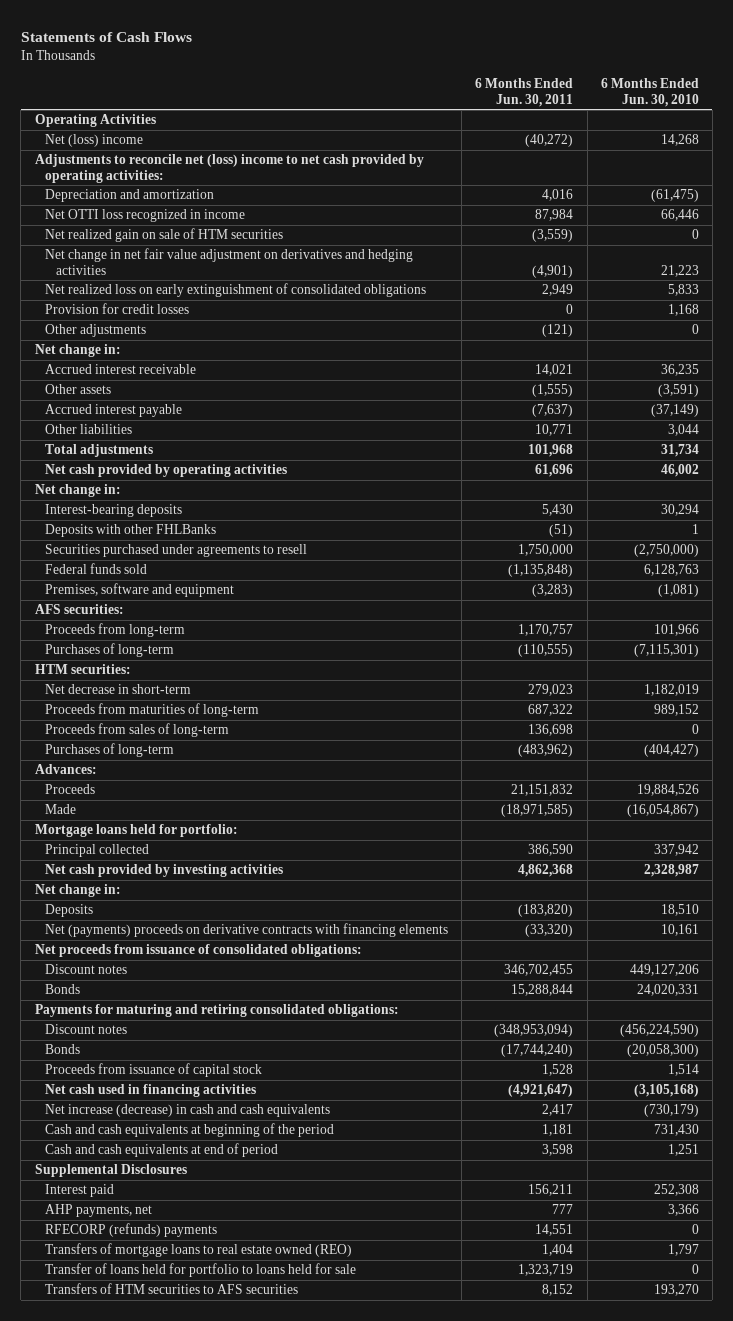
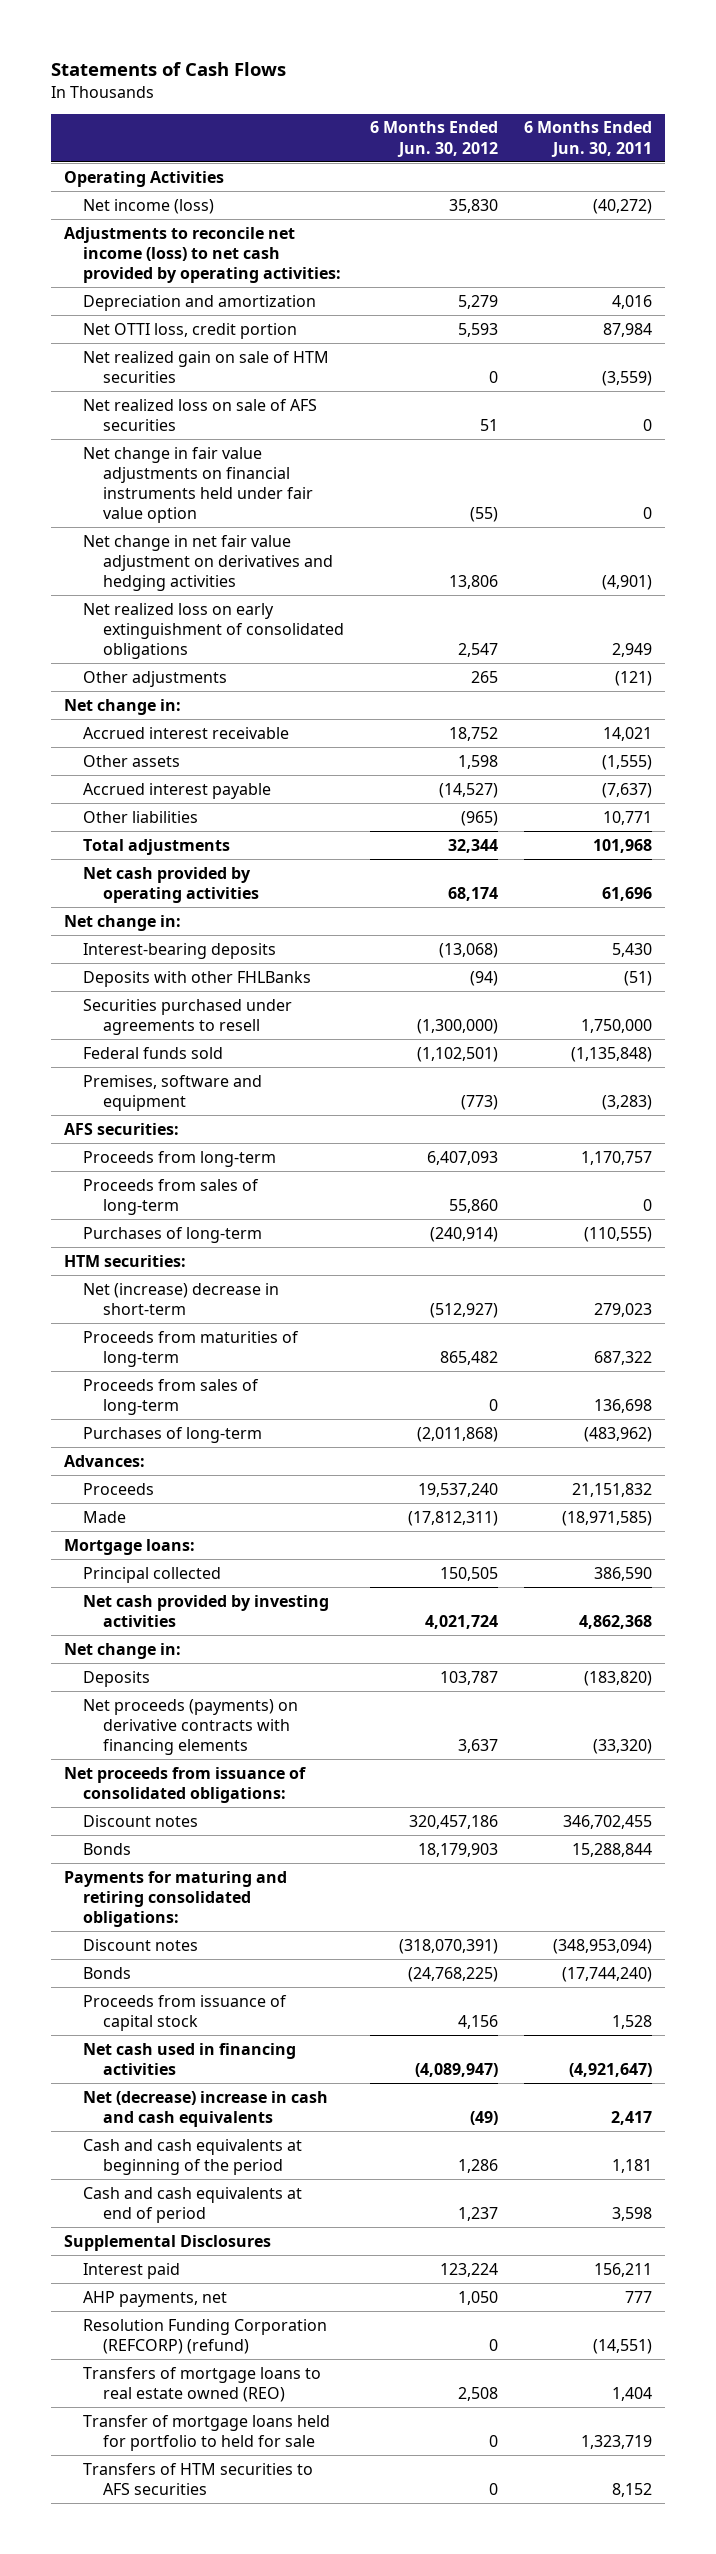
[600,78,699,108] 6 Months Ended Jun. 30, 2010 -> none
none -> [369,121,498,157] 6 Months Ended Jun. 30, 2012
[45,134,144,148] Net (loss) income -> [83,198,215,214] Net income (loss)
[34,154,424,183] Adjustments to reconcile net (loss) income to net cash provided by operating activities: -> [63,226,342,283] Adjustments to reconcile net income (loss) to net cash provided by operating activities:
[45,209,246,223] Net OTTI loss recognized in income -> [83,322,298,339] Net OTTI loss, credit portion
none -> [83,398,318,431] Net realized loss on sale of AFS securities
none -> [83,446,313,524] Net change in fair value adjustments on financial instruments held under fair value option
[45,303,190,315] Provision for credit losses -> none
none -> [83,1178,260,1215] Proceeds from sales of long-term
[45,684,192,695] Net decrease in short-term -> [83,1282,280,1315] Net (increase) decrease in short-term
[34,824,238,838] Mortgage loans held for portfolio: -> [63,1538,195,1555] Mortgage loans:
[45,923,449,938] Net (payments) proceeds on derivative contracts with financing elements -> [83,1698,299,1755] Net proceeds (payments) on derivative contracts with financing elements
[45,1104,331,1118] Net increase (decrease) in cash and cash equivalents -> [83,2090,329,2127] Net (decrease) increase in cash and cash equivalents
[45,1223,218,1238] RFECORP (refunds) payments -> none
none -> [83,2318,328,2354] Resolution Funding Corporation (REFCORP) (refund)
[45,1263,357,1278] Transfer of loans held for portfolio to loans held for sale -> [83,2414,331,2451] Transfer of mortgage loans held for portfolio to held for sale

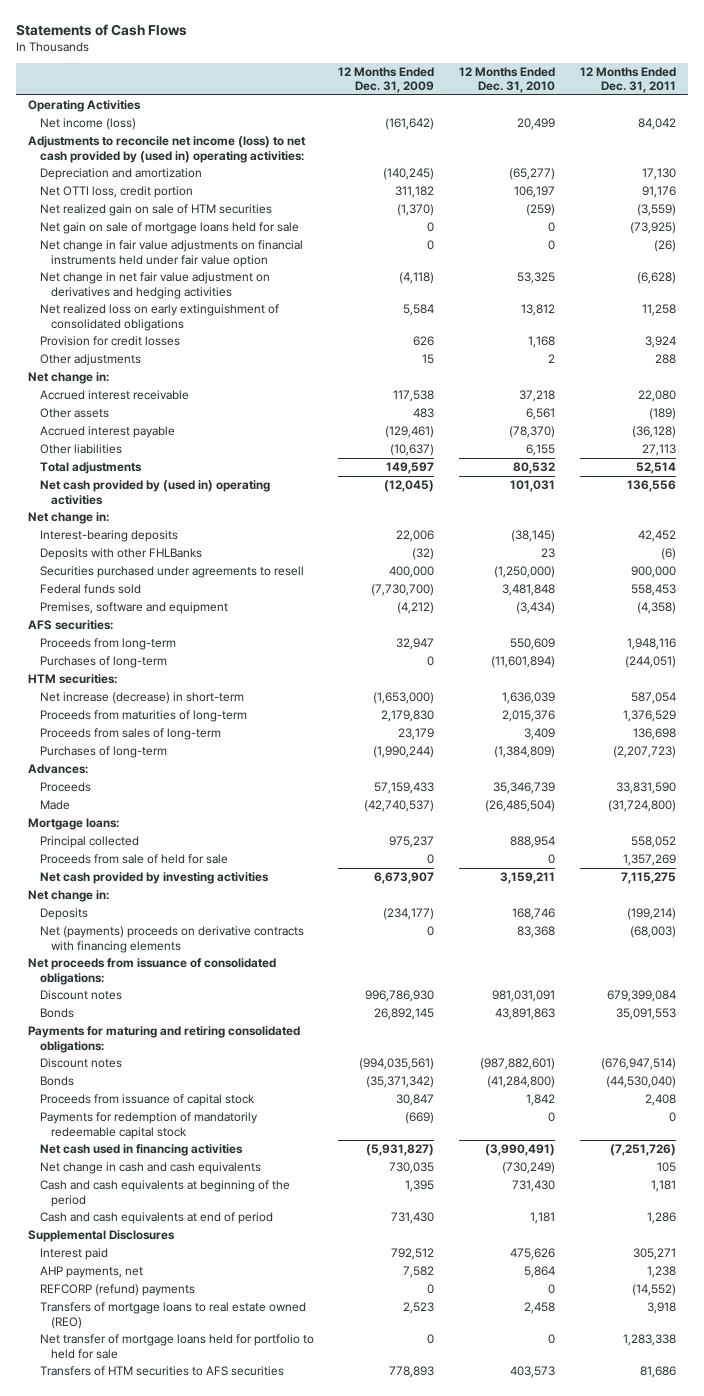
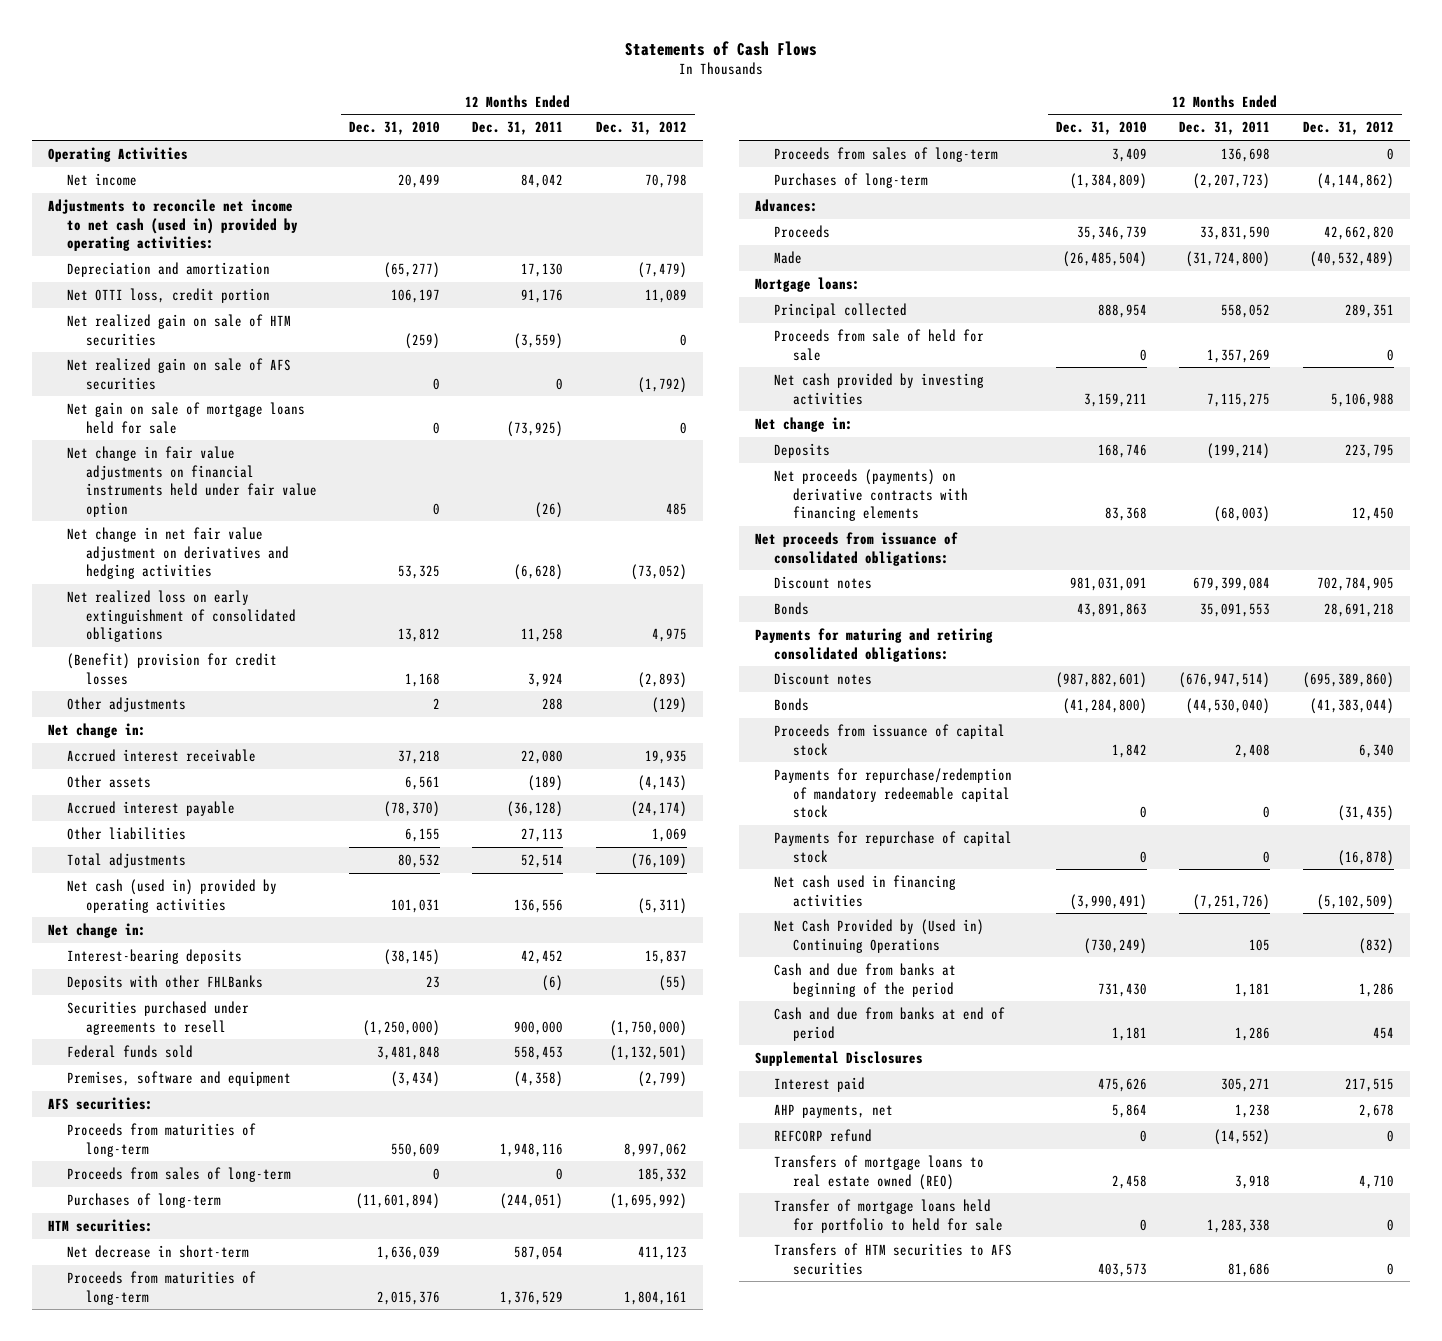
[338,66,435,94] 12 Months Ended Dec. 31, 2009 -> none
none -> [595,121,687,136] Dec. 31, 2012
[39,118,136,131] Net income (loss) -> [66,172,137,186] Net income
[28,136,307,163] Adjustments to reconcile net income (loss) to net cash provided by (used in) operating activities: -> [48,198,298,252] Adjustments to reconcile net income to net cash (used in) provided by operating activities:
none -> [66,357,291,390] Net realized gain on sale of AFS securities
[39,336,180,347] Provision for credit losses -> [66,652,277,685] (Benefit) provision for credit losses
[39,480,270,505] Net cash provided by (used in) operating activities -> [66,878,277,913] Net cash (used in) provided by operating activities
[39,638,176,651] Proceeds from long-term -> [66,1122,256,1157] Proceeds from maturities of long-term
none -> [66,1166,291,1182] Proceeds from sales of long-term
[39,692,244,705] Net increase (decrease) in short-term -> [66,1244,249,1258] Net decrease in short-term
[39,926,304,953] Net (payments) proceeds on derivative contracts with financing elements -> [774,468,968,522] Net proceeds (payments) on derivative contracts with financing elements
[39,1112,258,1139] Payments for redemption of mandatorily redeemable capital stock -> [774,767,1013,819] Payments for repurchase/redemption of mandatory redeemable capital stock
none -> [774,830,1013,863] Payments for repurchase of capital stock
[39,1162,261,1175] Net change in cash and cash equivalents -> [774,918,985,953] Net Cash Provided by (Used in) Continuing Operations
[39,1180,290,1207] Cash and cash equivalents at beginning of the period -> [774,962,957,997] Cash and due from banks at beginning of the period
[39,1212,273,1225] Cash and cash equivalents at end of period -> [774,1006,1006,1041] Cash and due from banks at end of period
[39,1284,195,1297] REFCORP (refund) payments -> [774,1128,873,1142] REFCORP refund
[39,1334,314,1359] Net transfer of mortgage loans held for portfolio to held for sale -> [774,1198,1003,1233] Transfer of mortgage loans held for portfolio to held for sale

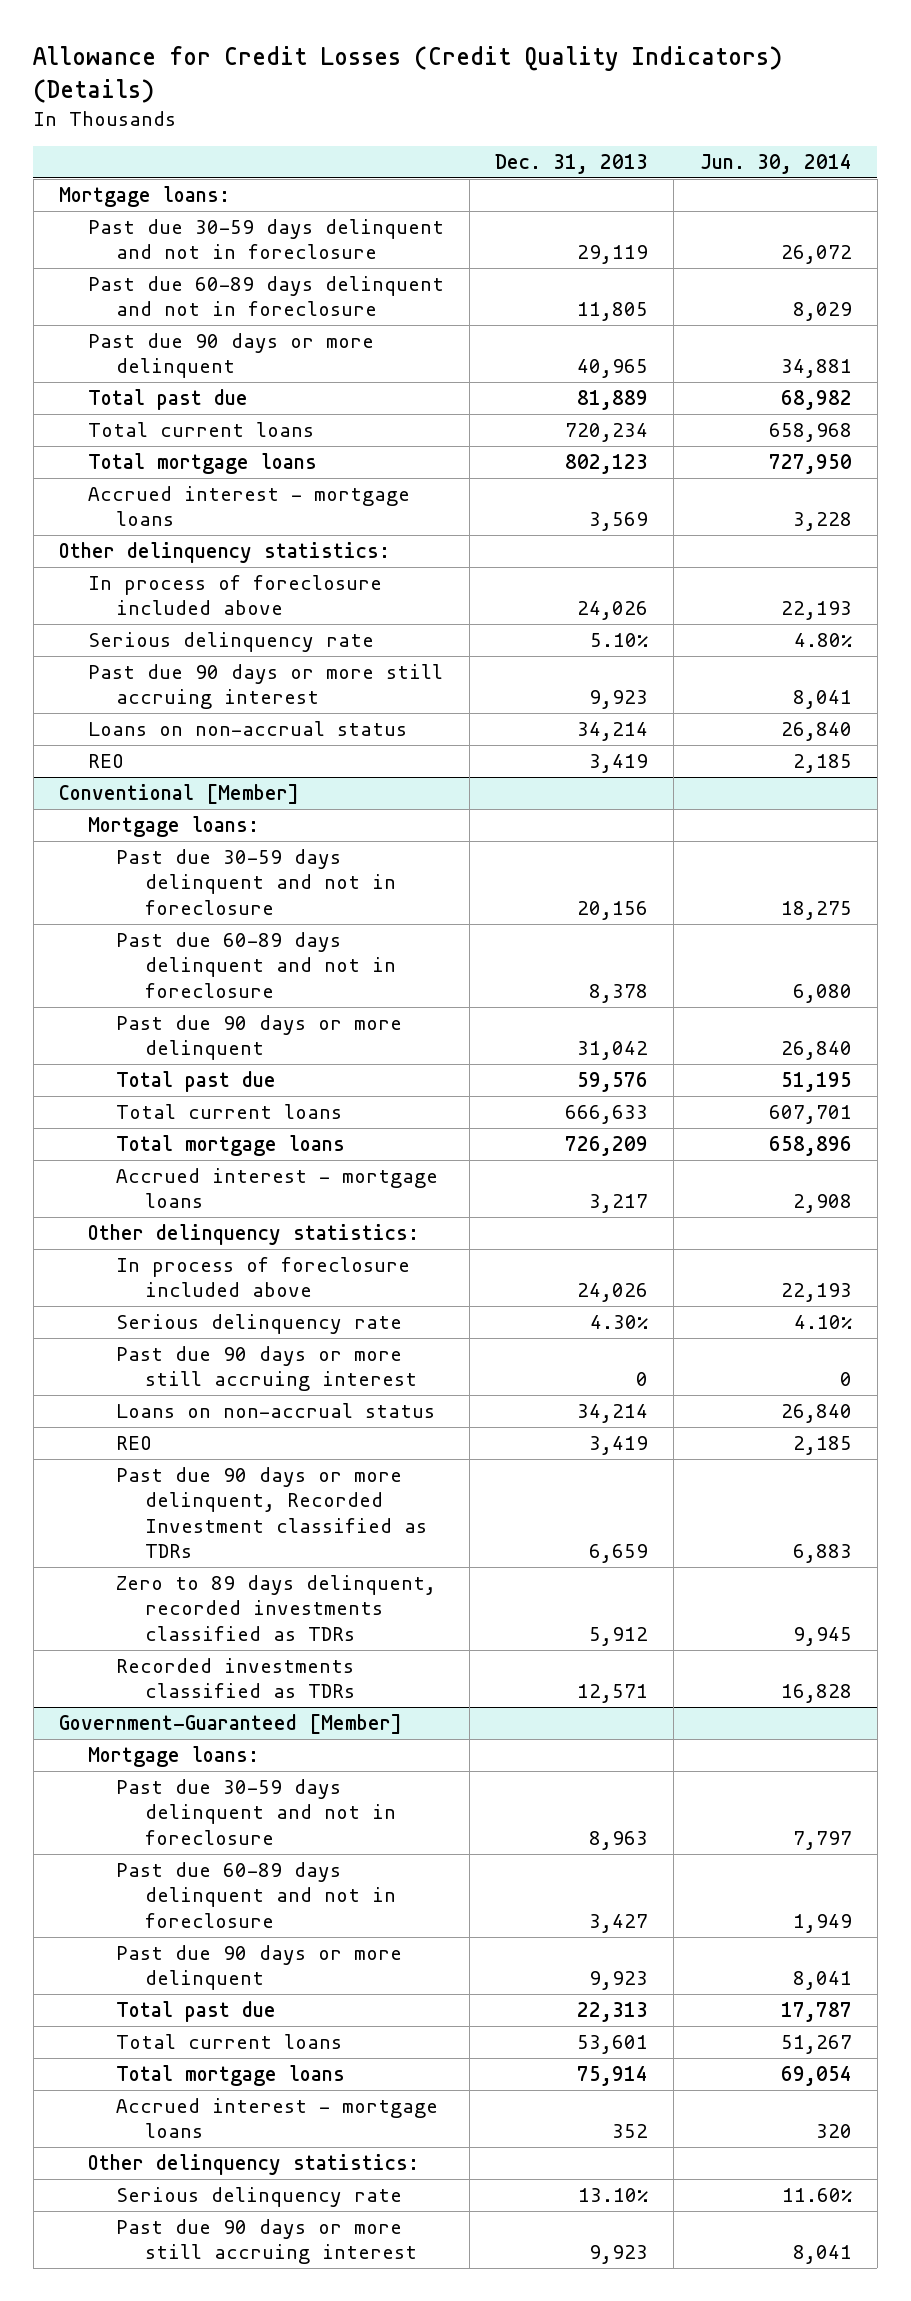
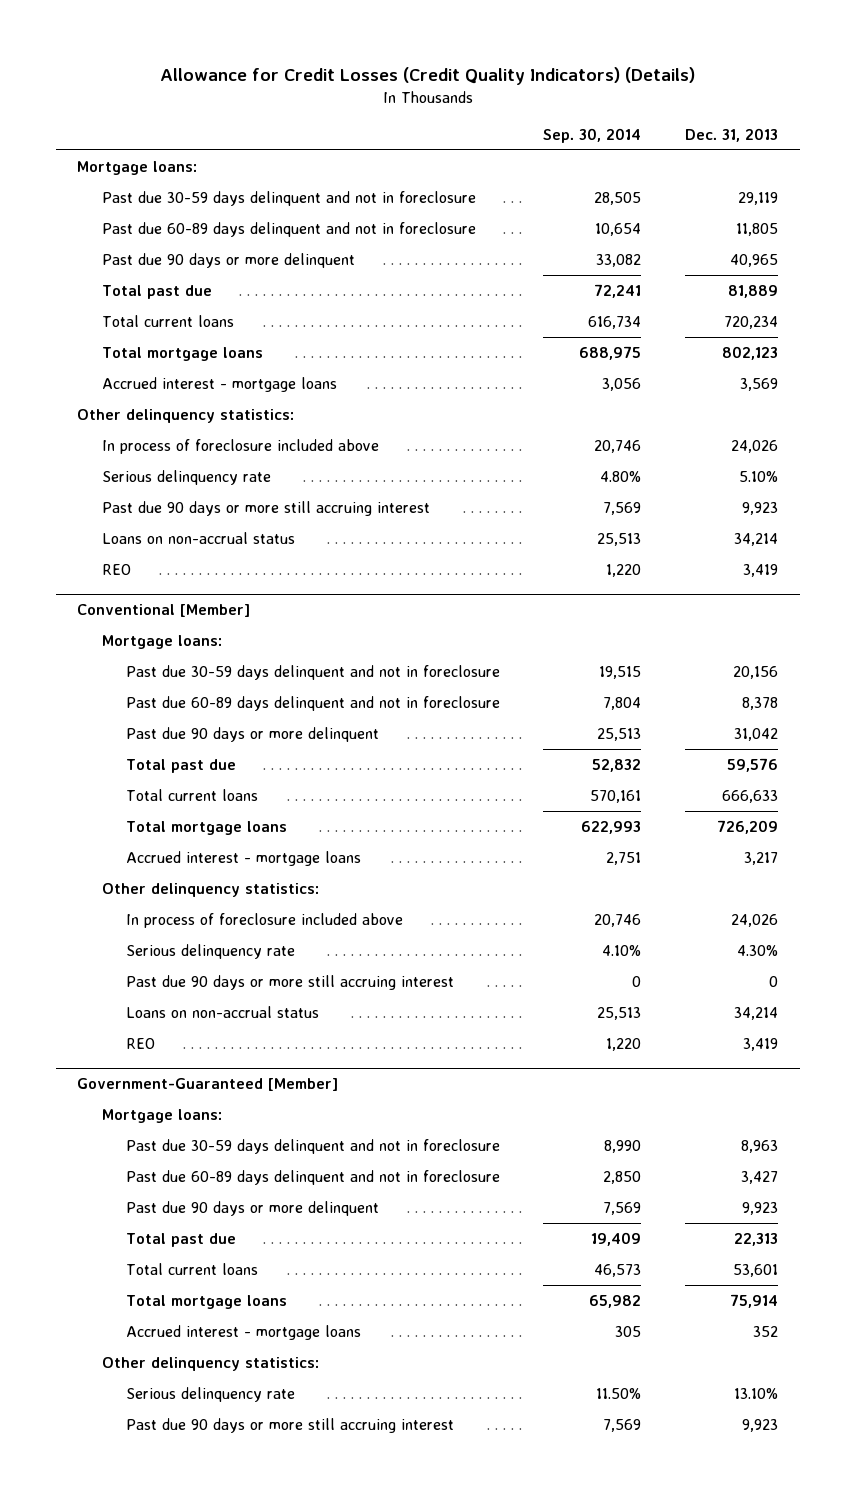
[699,154,852,175] Jun. 30, 2014 -> none
none -> [543,127,642,143] Sep. 30, 2014
[116,1466,427,1559] Past due 90 days or more delinquent, Recorded Investment classified as TDRs -> none
[116,1574,437,1641] Zero to 89 days delinquent, recorded investments classified as TDRs -> none
[116,1657,355,1699] Recorded investments classified as TDRs -> none

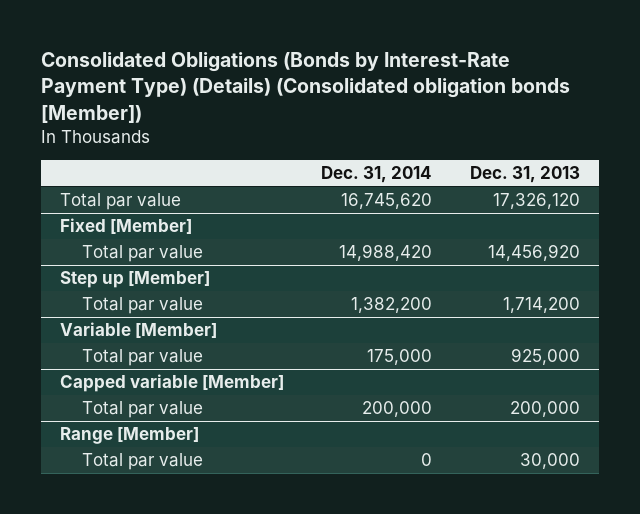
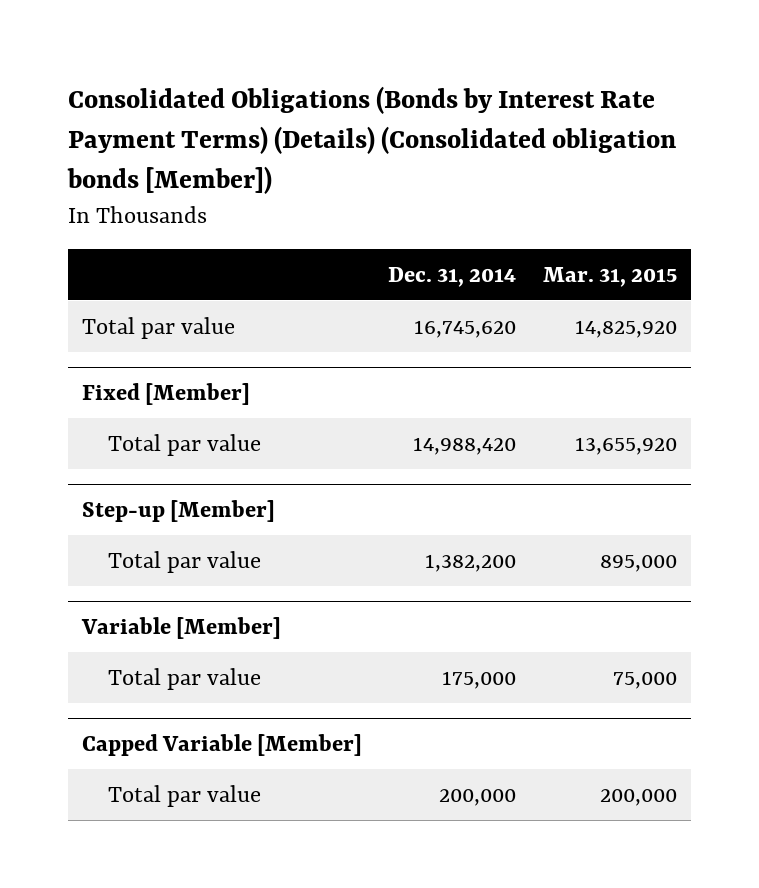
[40,52,570,123] Consolidated Obligations (Bonds by Interest-Rate Payment Type) (Details) (Consolidated obligation bonds [Member]) -> [67,86,677,195] Consolidated Obligations (Bonds by Interest Rate Payment Terms) (Details) (Consolidated obligation bonds [Member])
[470,166,581,184] Dec. 31, 2013 -> none
none -> [543,266,678,287] Mar. 31, 2015
[59,271,210,289] Step up [Member] -> [81,500,275,523] Step-up [Member]
[59,374,284,393] Capped variable [Member] -> [81,734,362,757] Capped Variable [Member]
[59,427,199,445] Range [Member] -> none
[81,453,203,471] Total par value -> none

